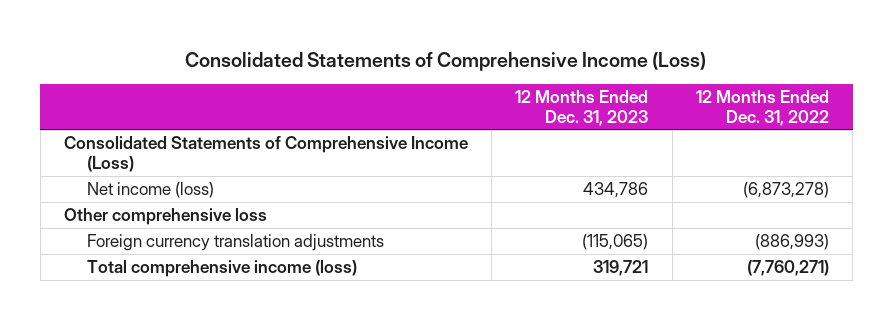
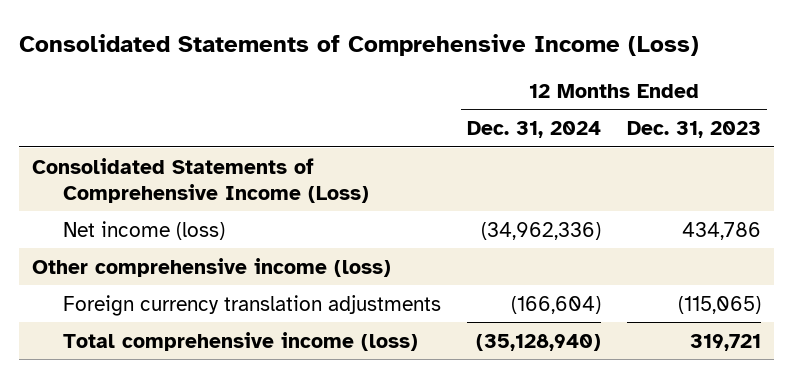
[695,89,829,126] 12 Months Ended Dec. 31, 2022 -> none
none -> [467,121,602,139] Dec. 31, 2024
[64,208,268,226] Other comprehensive loss -> [32,257,392,277] Other comprehensive income (loss)

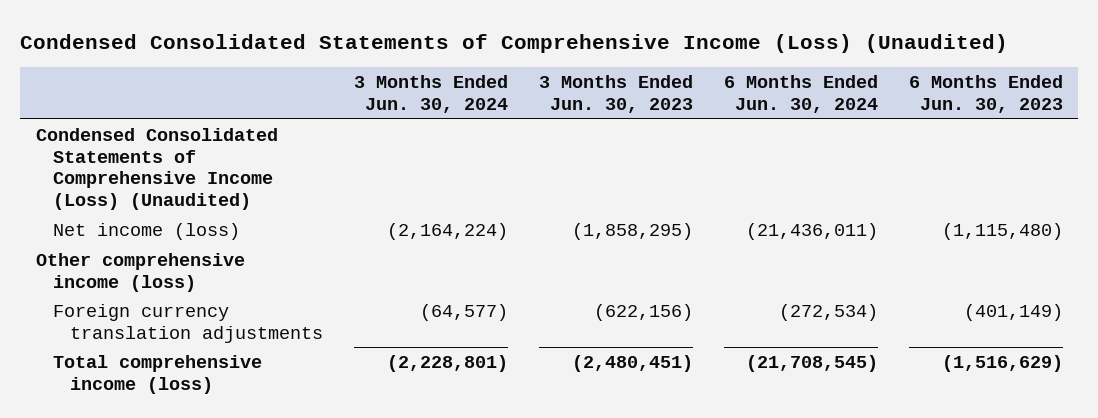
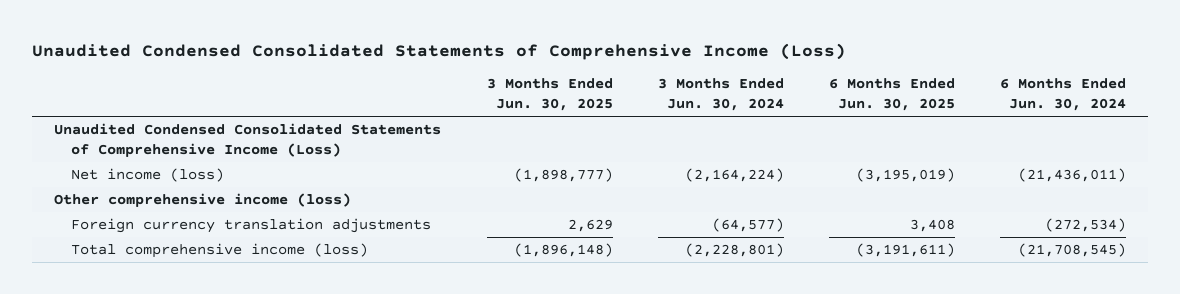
[20,34,1009,54] Condensed Consolidated Statements of Comprehensive Income (Loss) (Unaudited) -> [31,43,846,61] Unaudited Condensed Consolidated Statements of Comprehensive Income (Loss)
[538,75,693,114] 3 Months Ended Jun. 30, 2023 -> none
[908,75,1063,114] 6 Months Ended Jun. 30, 2023 -> none
none -> [486,78,613,112] 3 Months Ended Jun. 30, 2025
none -> [828,78,955,112] 6 Months Ended Jun. 30, 2025
[35,127,278,210] Condensed Consolidated Statements of Comprehensive Income (Loss) (Unaudited) -> [54,122,442,157] Unaudited Condensed Consolidated Statements of Comprehensive Income (Loss)

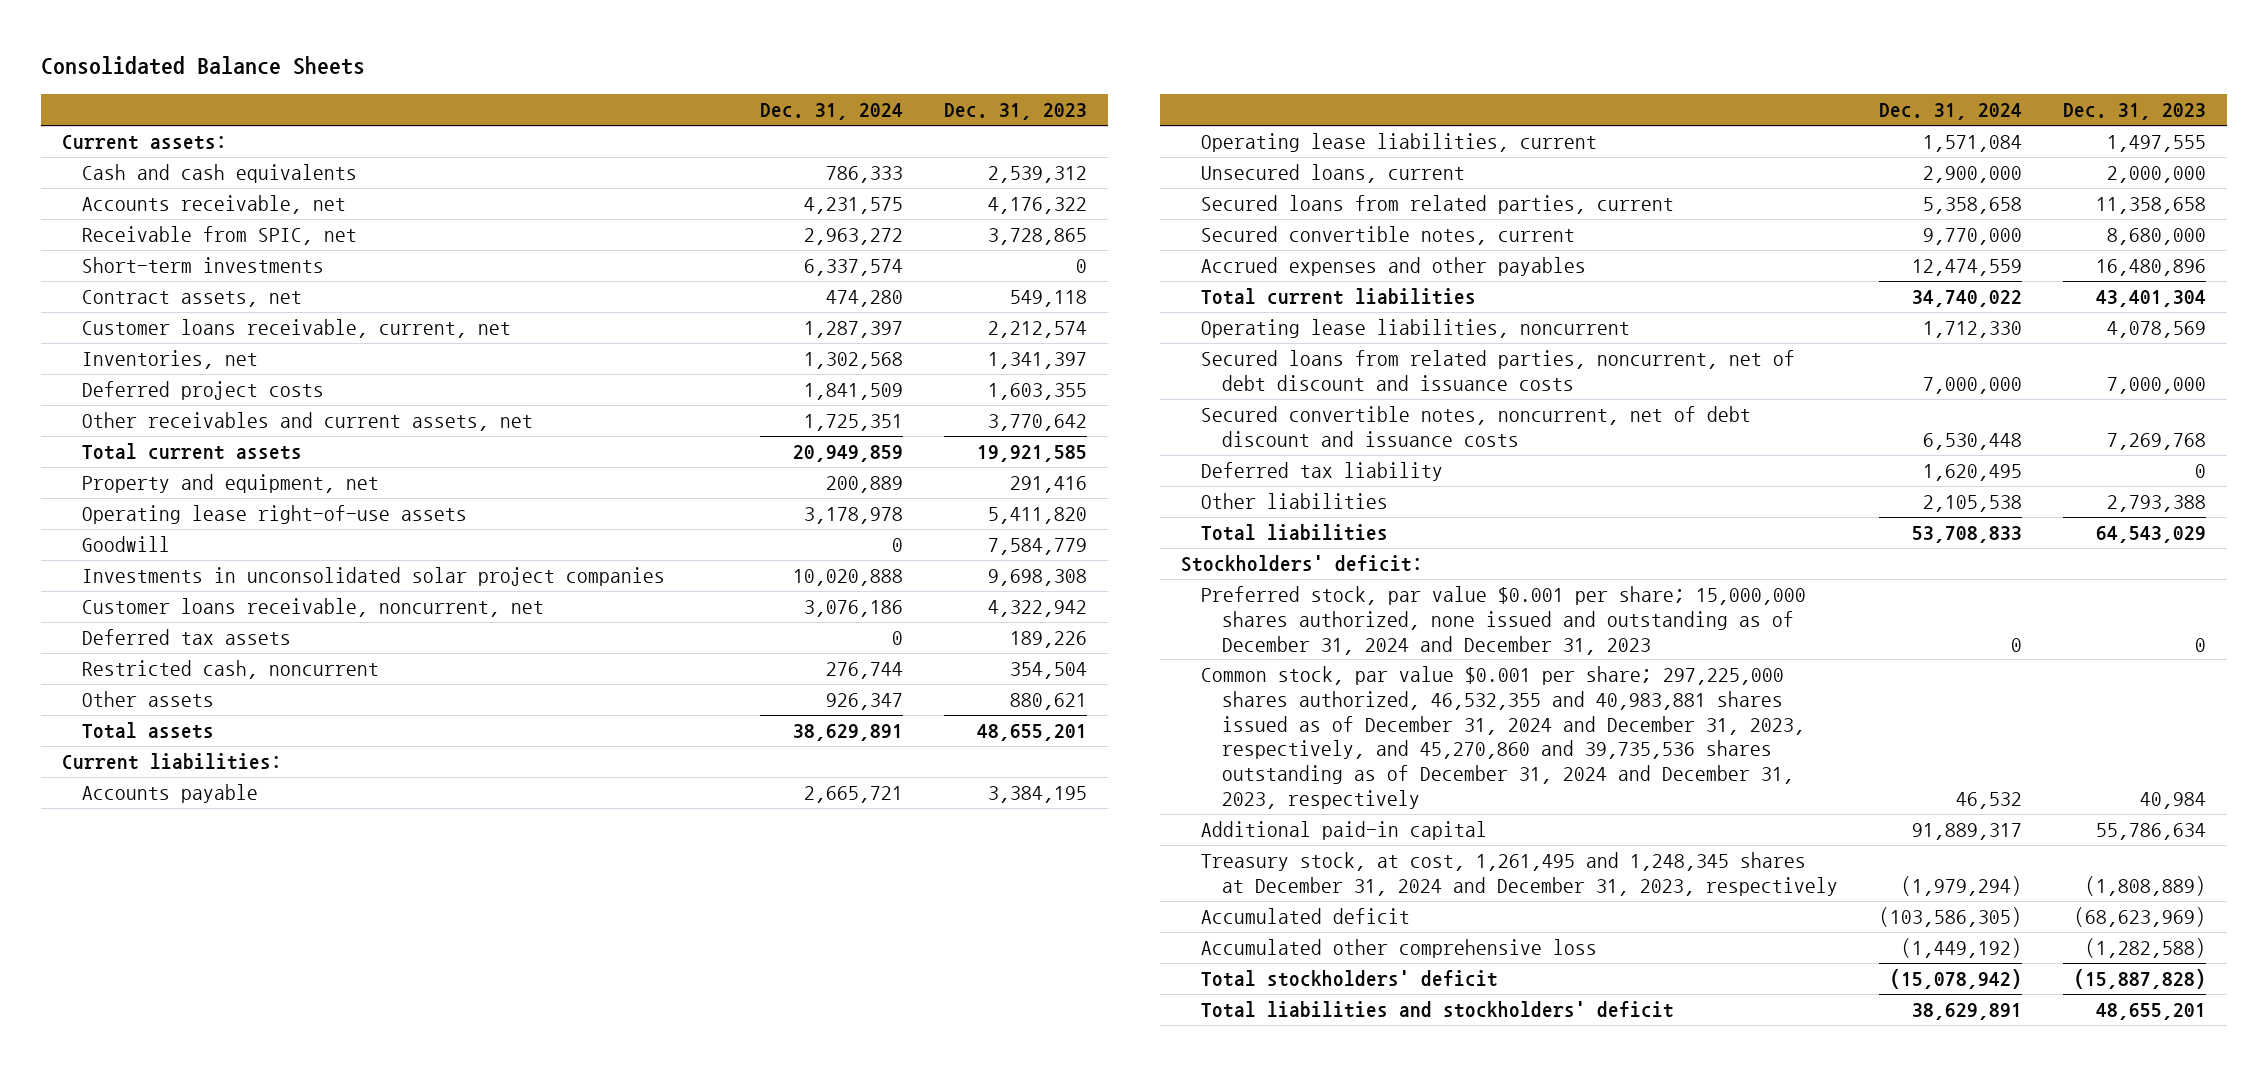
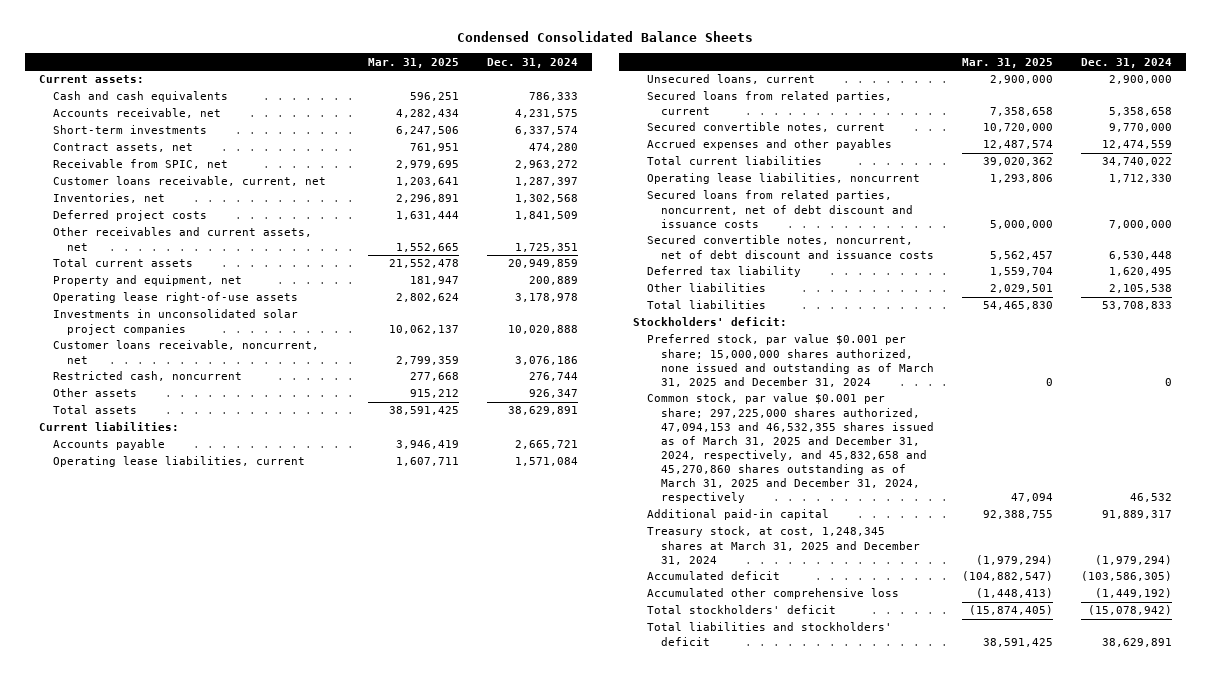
[41,56,366,76] Consolidated Balance Sheets -> [457,31,754,43] Condensed Consolidated Balance Sheets
[944,103,1088,121] Dec. 31, 2023 -> none
none -> [367,57,459,68] Mar. 31, 2025
[82,226,358,246] Receivable from SPIC, net -> [53,159,229,170] Receivable from SPIC, net
[82,536,171,553] Goodwill -> none
[82,629,292,646] Deferred tax assets -> none
[1201,586,1807,655] Preferred stock, par value $0.001 per share; 15,000,000 shares authorized, none issued and outstanding as of December 31, 2024 and December 31, 2023 -> [647,334,934,387] Preferred stock, par value $0.001 per share; 15,000,000 shares authorized, none issued and outstanding as of March 31, 2025 and December 31, 2024
[1201,666,1805,810] Common stock, par value $0.001 per share; 297,225,000 shares authorized, 46,532,355 and 40,983,881 shares issued as of December 31, 2024 and December 31, 2023, respectively, and 45,270,860 and 39,735,536 shares outstanding as of December 31, 2024 and December 31, 2023, respectively -> [647,393,934,504] Common stock, par value $0.001 per share; 297,225,000 shares authorized, 47,094,153 and 46,532,355 shares issued as of March 31, 2025 and December 31, 2024, respectively, and 45,832,658 and 45,270,860 shares outstanding as of March 31, 2025 and December 31, 2024, respectively
[1201,852,1838,896] Treasury stock, at cost, 1,261,495 and 1,248,345 shares at December 31, 2024 and December 31, 2023, respectively -> [647,526,920,565] Treasury stock, at cost, 1,248,345 shares at March 31, 2025 and December 31, 2024

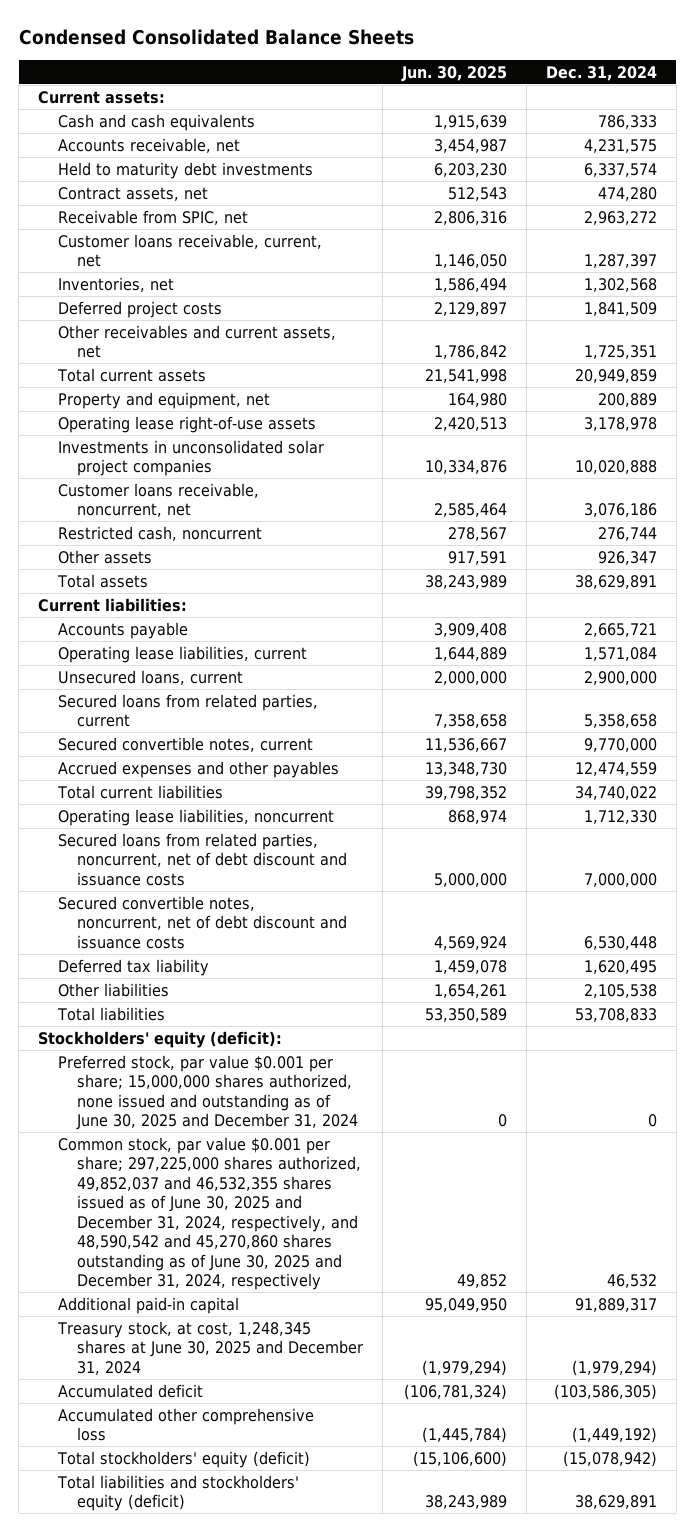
[367,57,459,68] Mar. 31, 2025 -> none
none -> [400,65,507,82] Jun. 30, 2025
[53,125,208,135] Short-term investments -> [57,161,313,179] Held to maturity debt investments
[633,317,788,327] Stockholders' deficit: -> [38,1030,283,1048] Stockholders' equity (deficit):
[647,334,934,387] Preferred stock, par value $0.001 per share; 15,000,000 shares authorized, none issued and outstanding as of March 31, 2025 and December 31, 2024 -> [57,1054,358,1131] Preferred stock, par value $0.001 per share; 15,000,000 shares authorized, none issued and outstanding as of June 30, 2025 and December 31, 2024
[647,393,934,504] Common stock, par value $0.001 per share; 297,225,000 shares authorized, 47,094,153 and 46,532,355 shares issued as of March 31, 2025 and December 31, 2024, respectively, and 45,832,658 and 45,270,860 shares outstanding as of March 31, 2025 and December 31, 2024, respectively -> [57,1136,361,1291] Common stock, par value $0.001 per share; 297,225,000 shares authorized, 49,852,037 and 46,532,355 shares issued as of June 30, 2025 and December 31, 2024, respectively, and 48,590,542 and 45,270,860 shares outstanding as of June 30, 2025 and December 31, 2024, respectively
[647,526,920,565] Treasury stock, at cost, 1,248,345 shares at March 31, 2025 and December 31, 2024 -> [56,1320,363,1375] Treasury stock, at cost, 1,248,345 shares at June 30, 2025 and December 31, 2024
[647,605,837,615] Total stockholders' deficit -> [56,1450,310,1468] Total stockholders' equity (deficit)
[647,622,893,646] Total liabilities and stockholders' deficit -> [56,1474,299,1512] Total liabilities and stockholders' equity (deficit)

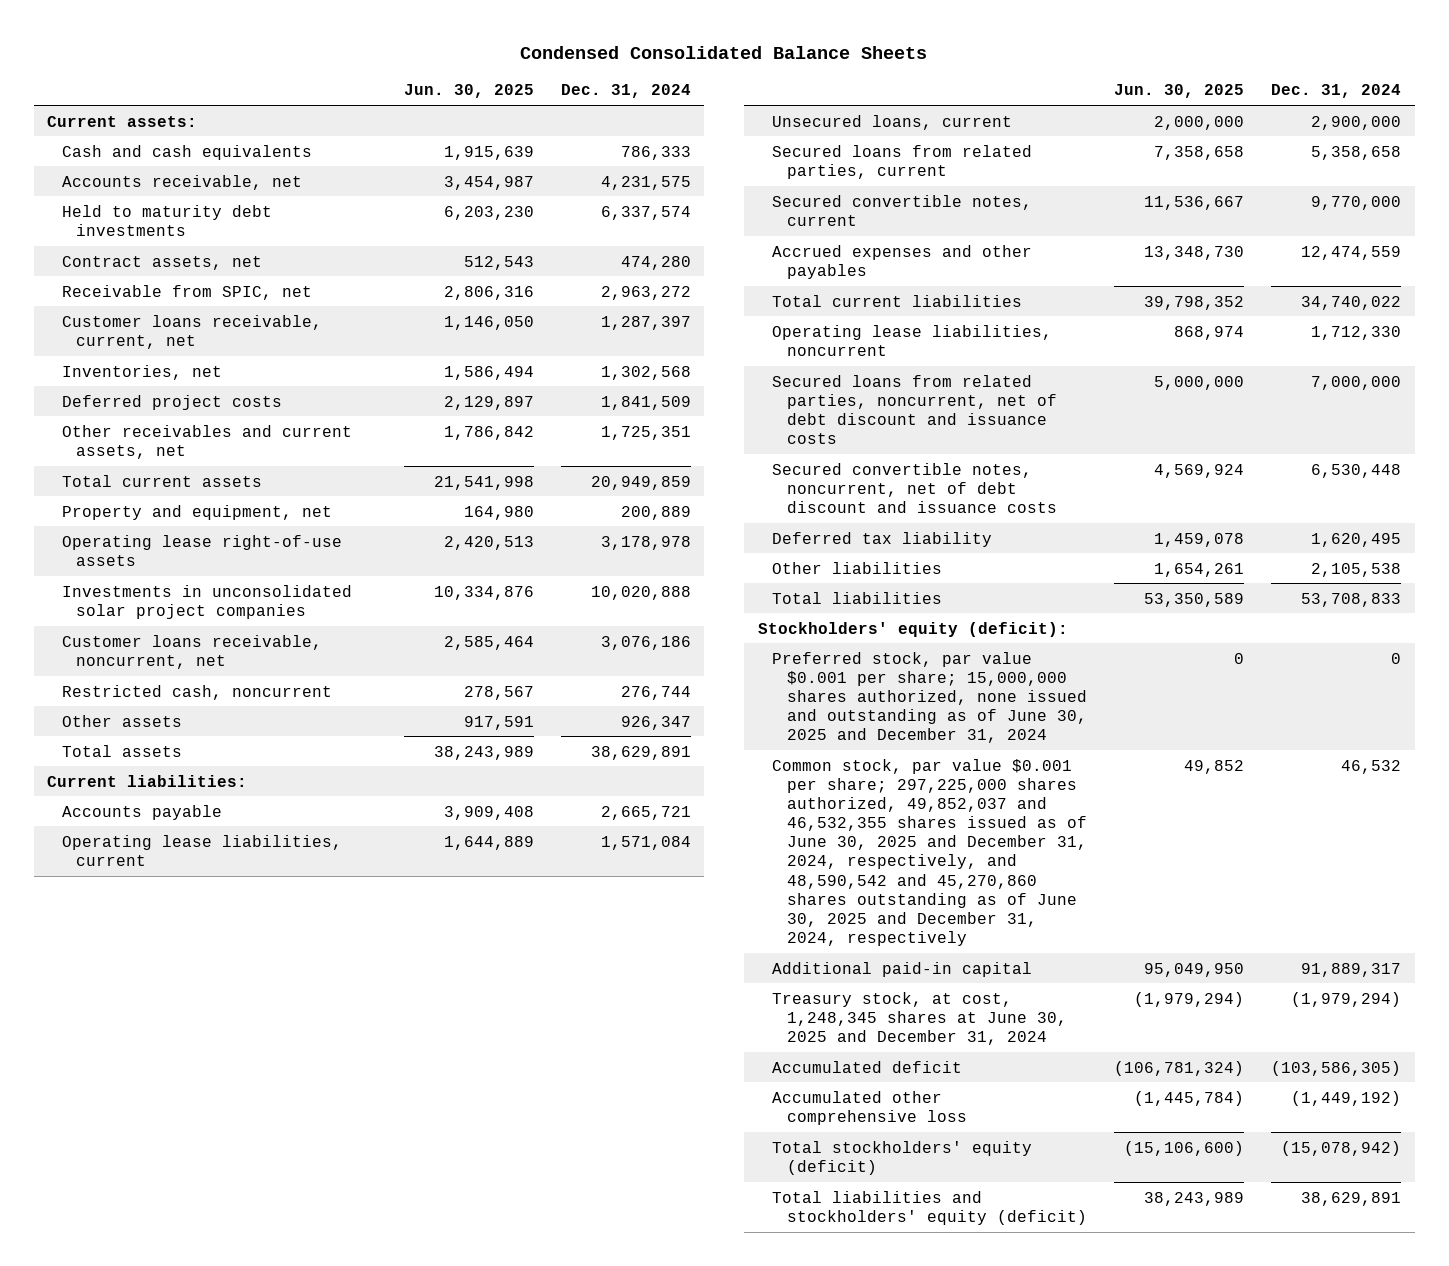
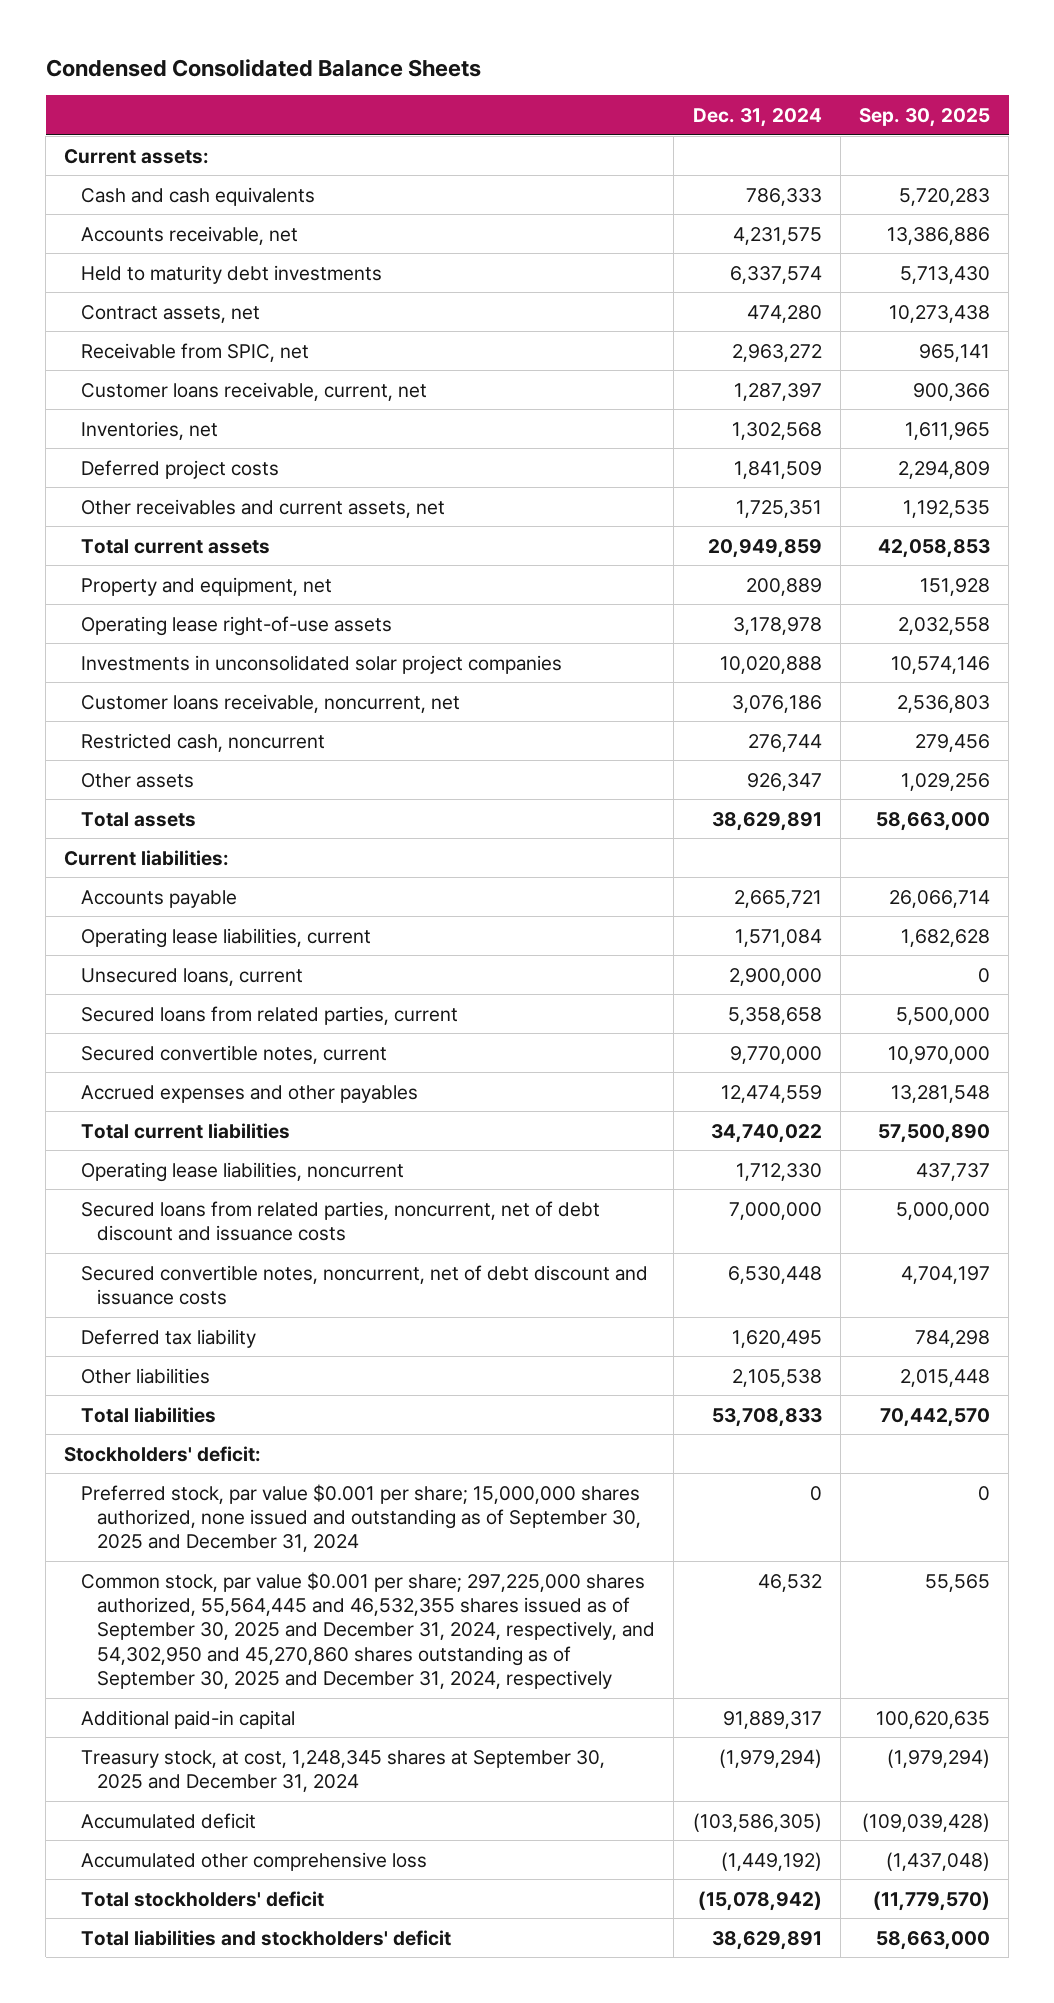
[403,84,534,99] Jun. 30, 2025 -> none
none -> [858,107,990,127] Sep. 30, 2025
[757,621,1068,637] Stockholders' equity (deficit): -> [64,1445,262,1462] Stockholders' deficit:
[772,651,1087,744] Preferred stock, par value $0.001 per share; 15,000,000 shares authorized, none issued and outstanding as of June 30, 2025 and December 31, 2024 -> [80,1483,642,1553] Preferred stock, par value $0.001 per share; 15,000,000 shares authorized, none issued and outstanding as of September 30, 2025 and December 31, 2024
[772,758,1087,947] Common stock, par value $0.001 per share; 297,225,000 shares authorized, 49,852,037 and 46,532,355 shares issued as of June 30, 2025 and December 31, 2024, respectively, and 48,590,542 and 45,270,860 shares outstanding as of June 30, 2025 and December 31, 2024, respectively -> [80,1571,656,1689] Common stock, par value $0.001 per share; 297,225,000 shares authorized, 55,564,445 and 46,532,355 shares issued as of September 30, 2025 and December 31, 2024, respectively, and 54,302,950 and 45,270,860 shares outstanding as of September 30, 2025 and December 31, 2024, respectively
[772,991,1067,1045] Treasury stock, at cost, 1,248,345 shares at June 30, 2025 and December 31, 2024 -> [80,1749,605,1792] Treasury stock, at cost, 1,248,345 shares at September 30, 2025 and December 31, 2024
[772,1140,1033,1175] Total stockholders' equity (deficit) -> [80,1890,324,1907] Total stockholders' deficit
[772,1190,1087,1225] Total liabilities and stockholders' equity (deficit) -> [80,1929,451,1946] Total liabilities and stockholders' deficit

